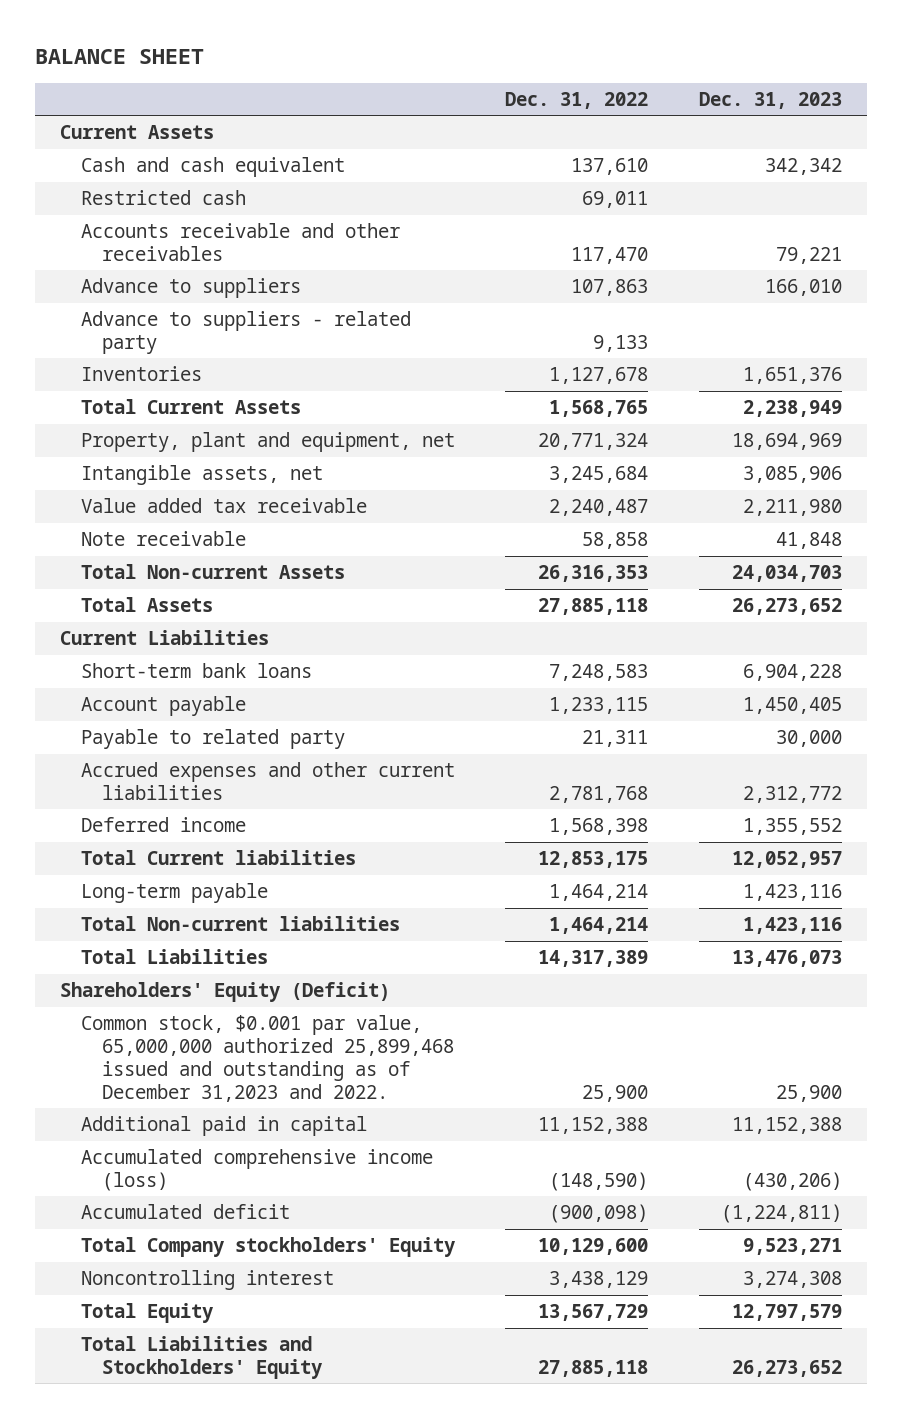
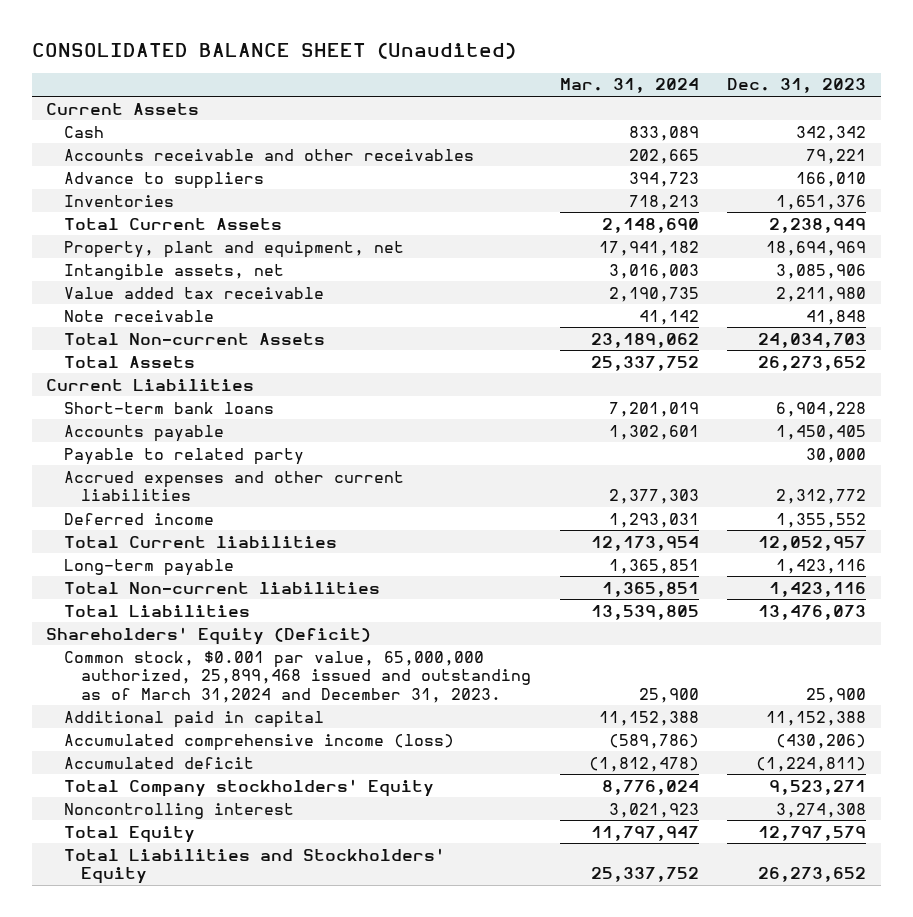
[34,48,204,64] BALANCE SHEET -> [31,41,516,59] CONSOLIDATED BALANCE SHEET (Unaudited)
[505,91,649,109] Dec. 31, 2022 -> none
none -> [559,78,699,94] Mar. 31, 2024
[80,190,246,206] Restricted cash -> none
[80,157,345,178] Cash and cash equivalent -> [63,125,104,138] Cash
[80,311,411,354] Advance to suppliers - related party -> none
[80,696,246,717] Account payable -> [63,424,224,442] Accounts payable
[80,1015,454,1102] Common stock, $0.001 par value, 65,000,000 authorized 25,899,468 issued and outstanding as of December 31,2023 and 2022. -> [63,650,532,703] Common stock, $0.001 par value, 65,000,000 authorized, 25,899,468 issued and outstanding as of March 31,2024 and December 31, 2023.

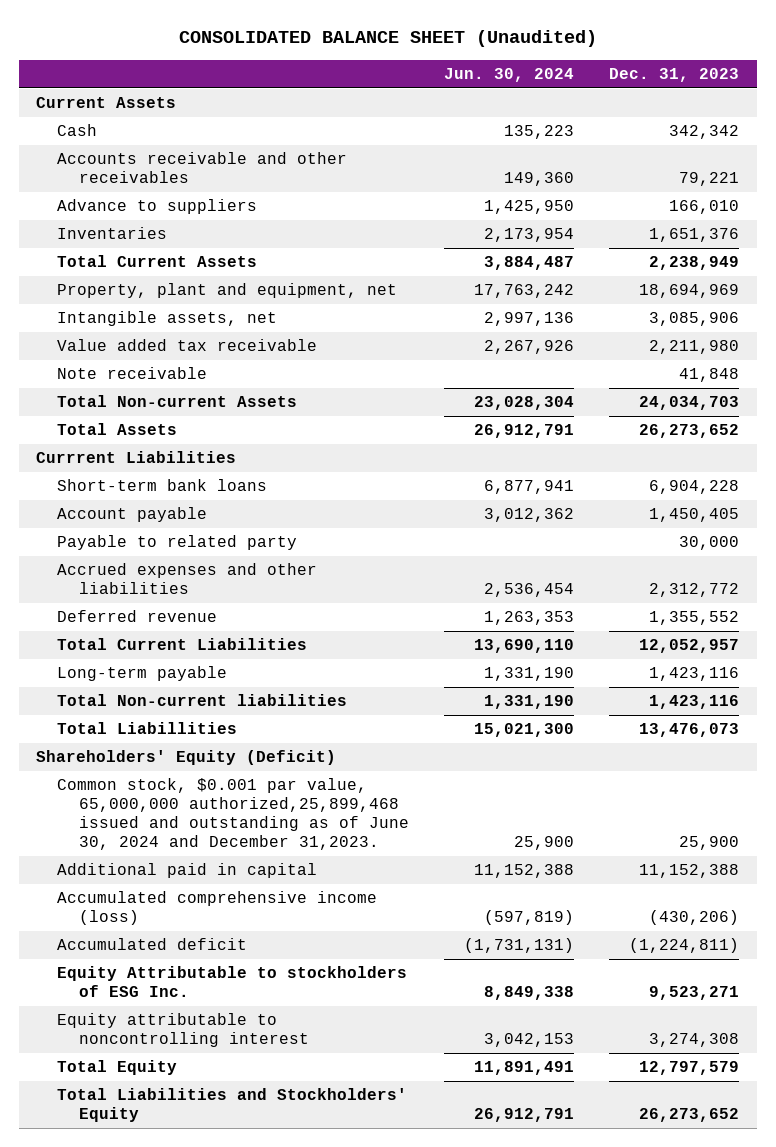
[559,78,699,94] Mar. 31, 2024 -> none
none -> [443,67,574,82] Jun. 30, 2024
[63,194,174,207] Inventories -> [57,227,168,240] Inventaries
[46,378,255,391] Current Liabilities -> [36,451,237,464] Currrent Liabilities
[63,424,224,442] Accounts payable -> [57,507,208,523] Account payable
[63,470,404,502] Accrued expenses and other current liabilities -> [57,563,318,595] Accrued expenses and other liabilities
[63,512,214,525] Deferred income -> [57,610,218,623] Deferred revenue
[63,535,337,548] Total Current liabilities -> [57,638,308,651] Total Current Liabilities
[63,604,250,617] Total Liabilities -> [57,722,238,735] Total Liabillities
[63,650,532,703] Common stock, $0.001 par value, 65,000,000 authorized, 25,899,468 issued and outstanding as of March 31,2024 and December 31, 2023. -> [57,778,409,851] Common stock, $0.001 par value, 65,000,000 authorized,25,899,468 issued and outstanding as of June 30, 2024 and December 31,2023.
[63,778,434,797] Total Company stockholders' Equity -> [57,966,408,998] Equity Attributable to stockholders of ESG Inc.
[63,802,294,819] Noncontrolling interest -> [57,1013,309,1048] Equity attributable to noncontrolling interest

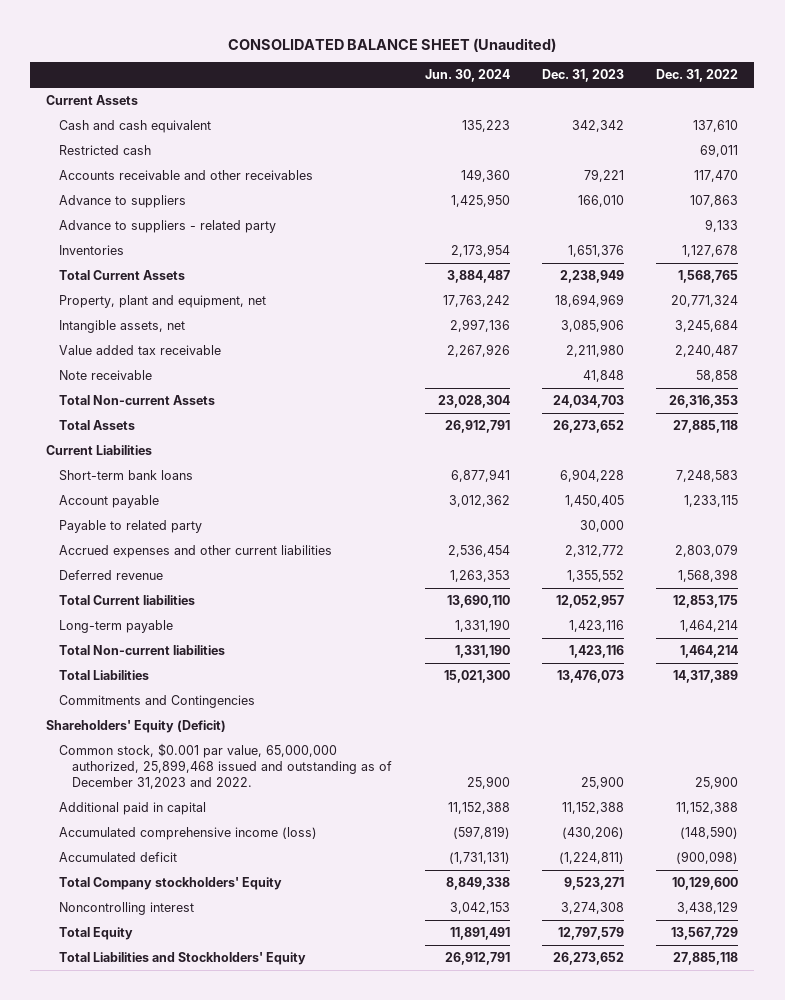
none -> [656,69,739,83] Dec. 31, 2022
[57,124,98,137] Cash -> [59,120,212,134] Cash and cash equivalent
none -> [59,145,152,156] Restricted cash
none -> [59,220,277,234] Advance to suppliers - related party
[57,227,168,240] Inventaries -> [59,245,125,256] Inventories
[36,451,237,464] Currrent Liabilities -> [46,445,153,456] Current Liabilities
[57,563,318,595] Accrued expenses and other liabilities -> [59,545,333,559] Accrued expenses and other current liabilities
[57,638,308,651] Total Current Liabilities -> [59,595,196,606] Total Current liabilities
[57,722,238,735] Total Liabillities -> [59,670,150,681] Total Liabilities
none -> [59,695,256,709] Commitments and Contingencies
[57,778,409,851] Common stock, $0.001 par value, 65,000,000 authorized,25,899,468 issued and outstanding as of June 30, 2024 and December 31,2023. -> [59,743,393,790] Common stock, $0.001 par value, 65,000,000 authorized, 25,899,468 issued and outstanding as of December 31,2023 and 2022.
[57,966,408,998] Equity Attributable to stockholders of ESG Inc. -> [59,877,283,891] Total Company stockholders' Equity
[57,1013,309,1048] Equity attributable to noncontrolling interest -> [59,902,195,916] Noncontrolling interest

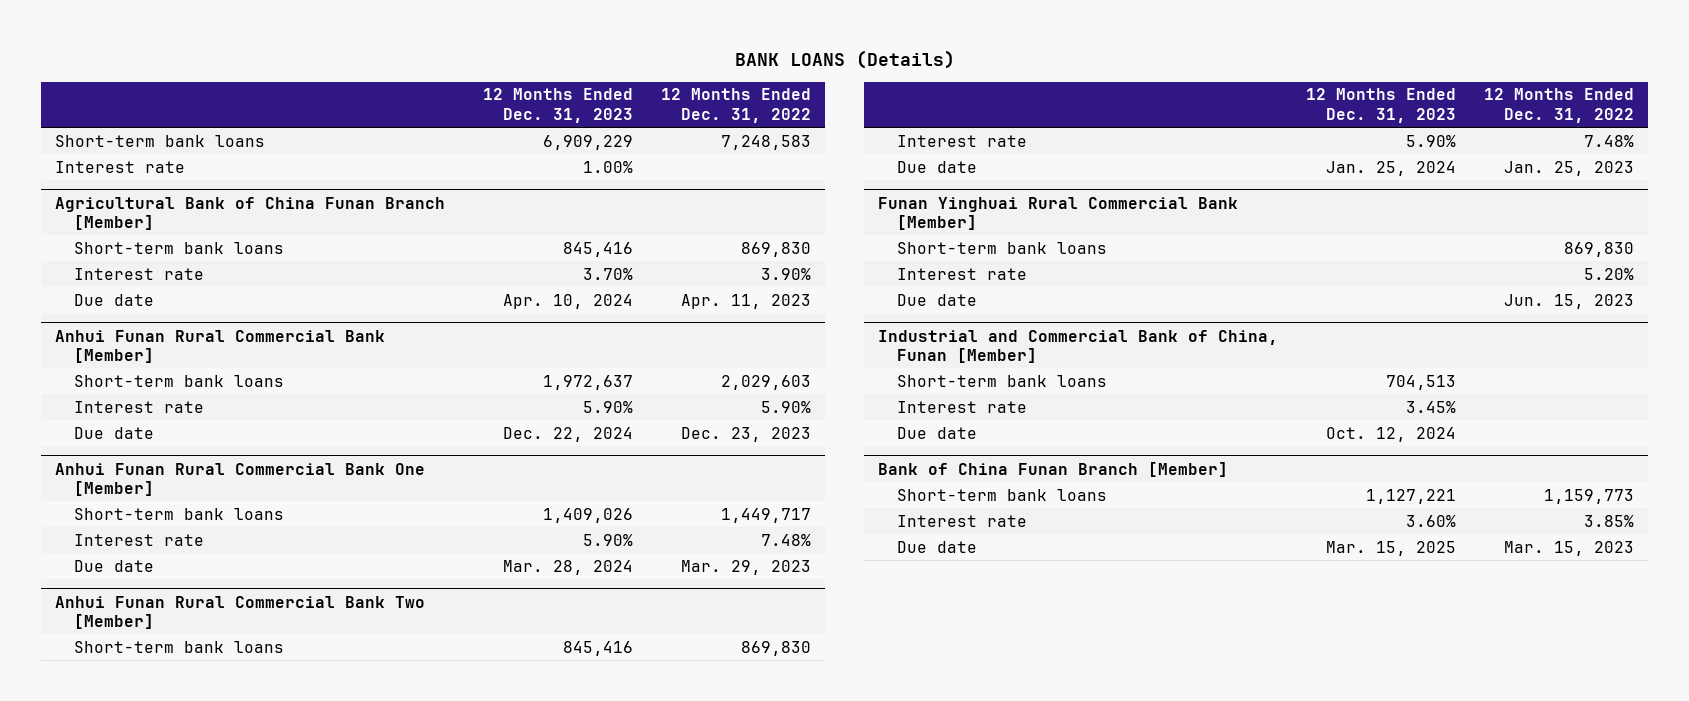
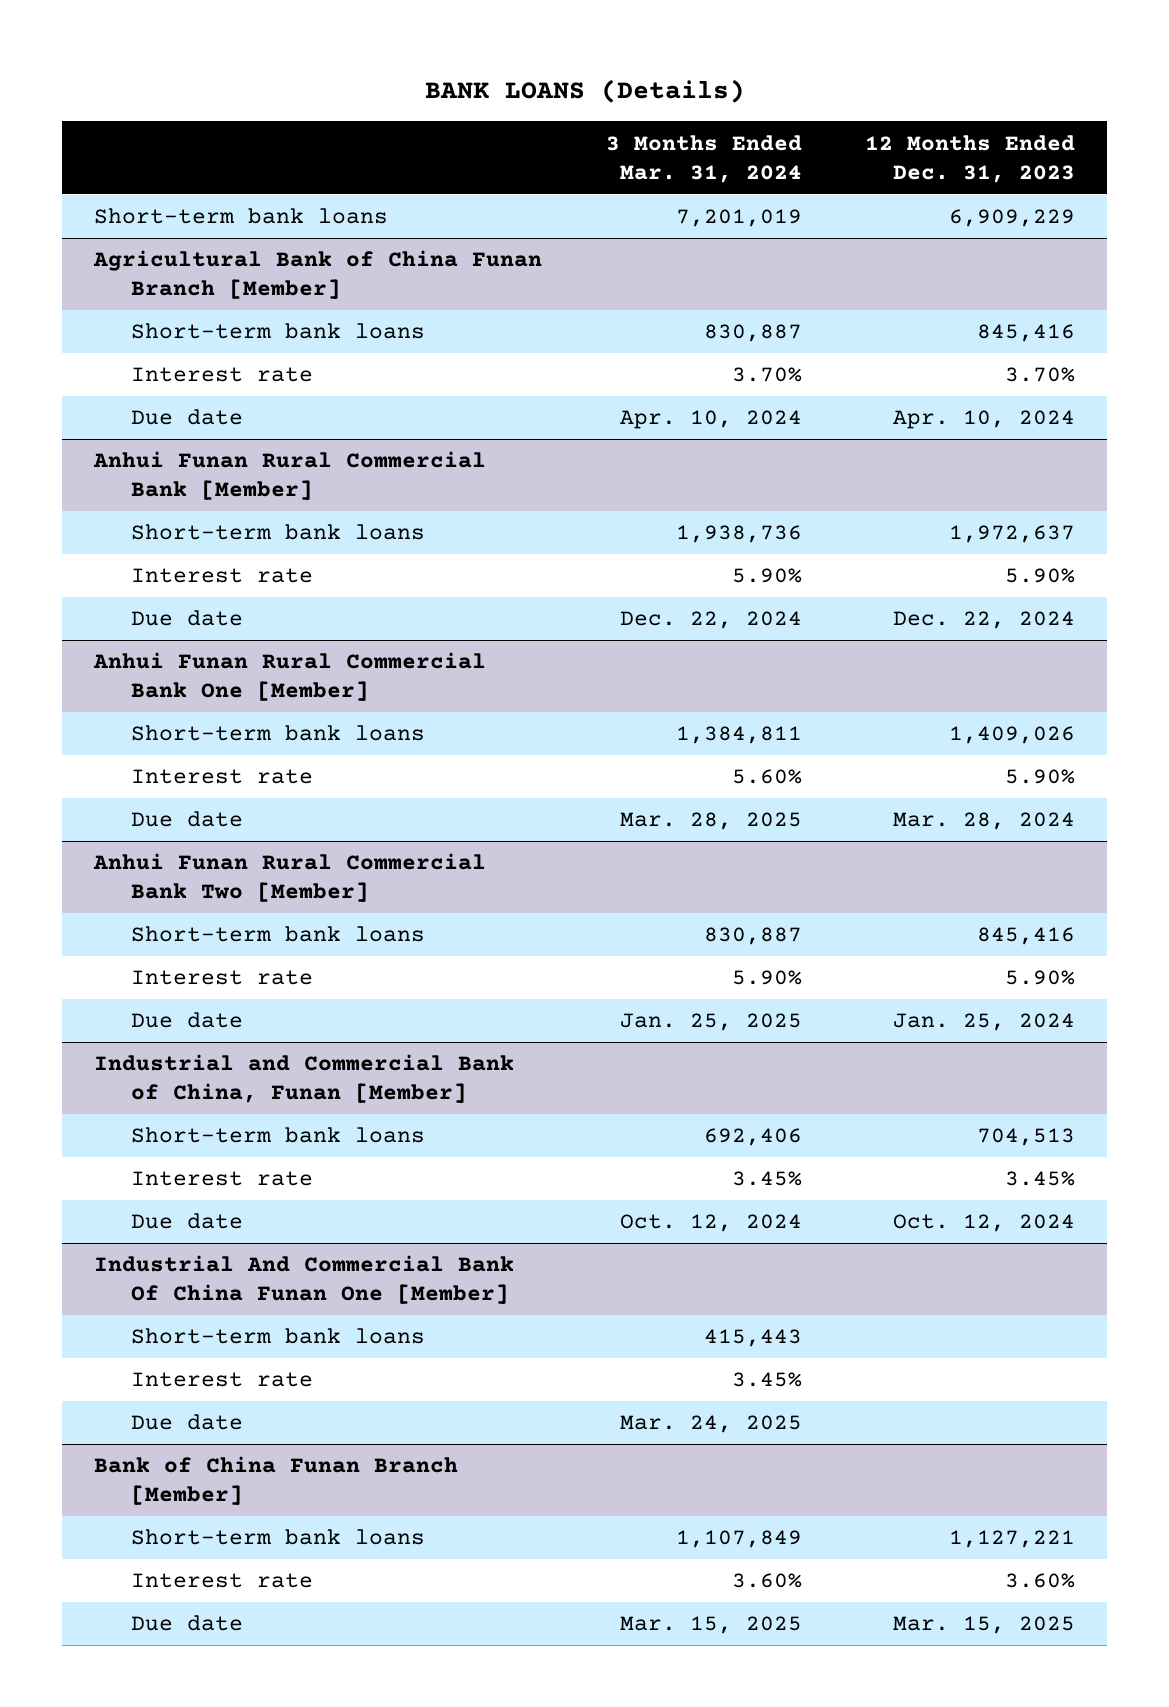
[660,88,811,123] 12 Months Ended Dec. 31, 2022 -> none
none -> [605,134,802,183] 3 Months Ended Mar. 31, 2024
[55,160,186,173] Interest rate -> none
[878,196,1239,231] Funan Yinghuai Rural Commercial Bank [Member] -> none
[896,241,1107,254] Short-term bank loans -> none
[896,267,1027,280] Interest rate -> none
[896,293,977,306] Due date -> none
none -> [93,1255,514,1305] Industrial And Commercial Bank Of China Funan One [Member]
none -> [130,1328,425,1345] Short-term bank loans
none -> [130,1372,313,1388] Interest rate
none -> [130,1414,243,1431] Due date

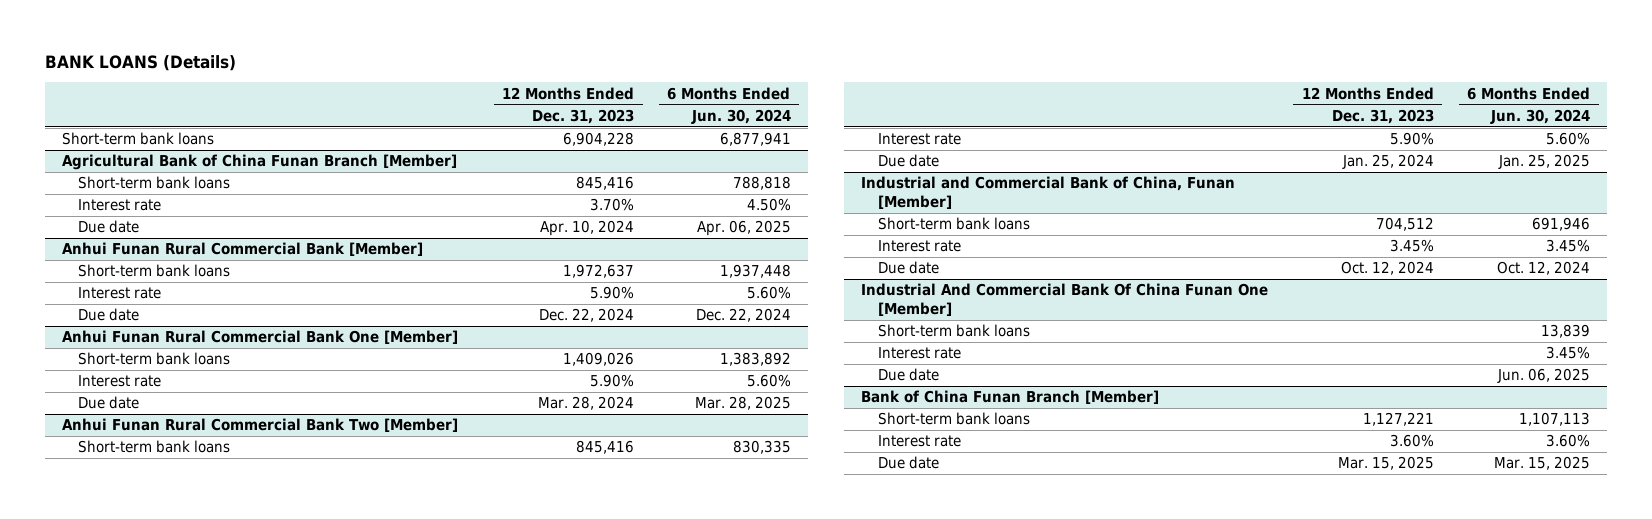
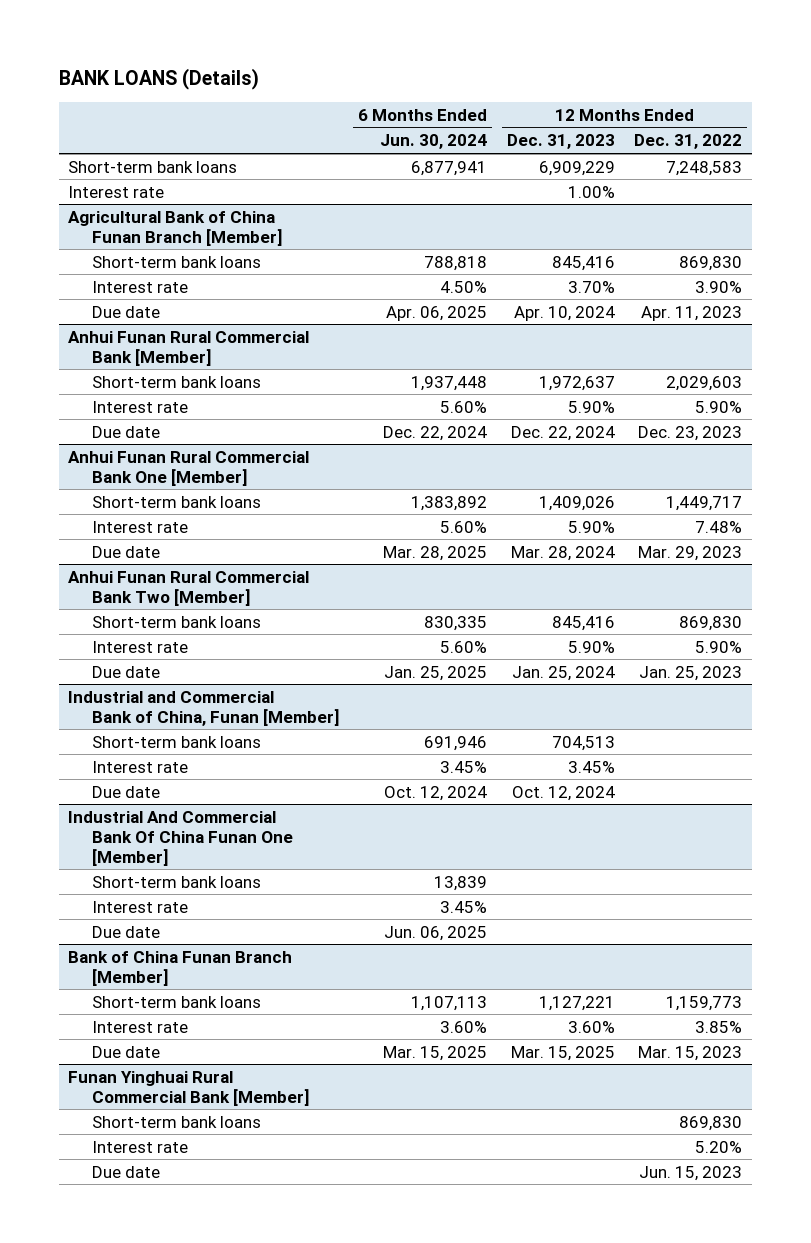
none -> [634,134,743,150] Dec. 31, 2022
[563,132,635,147] 6,904,228 -> [538,160,615,176] 6,909,229
none -> [68,185,165,198] Interest rate
[1375,217,1434,232] 704,512 -> [551,735,615,751] 704,513
none -> [68,1070,309,1106] Funan Yinghuai Rural Commercial Bank [Member]
none -> [91,1115,261,1128] Short-term bank loans
none -> [91,1140,188,1153] Interest rate
none -> [91,1165,160,1178] Due date

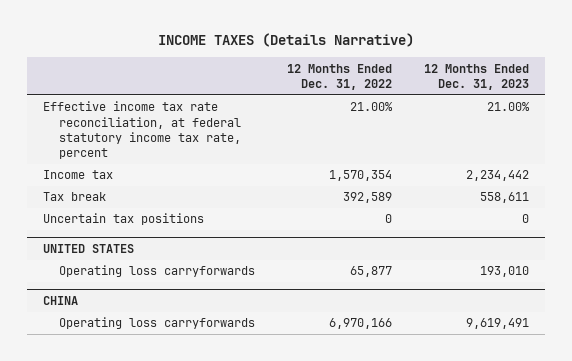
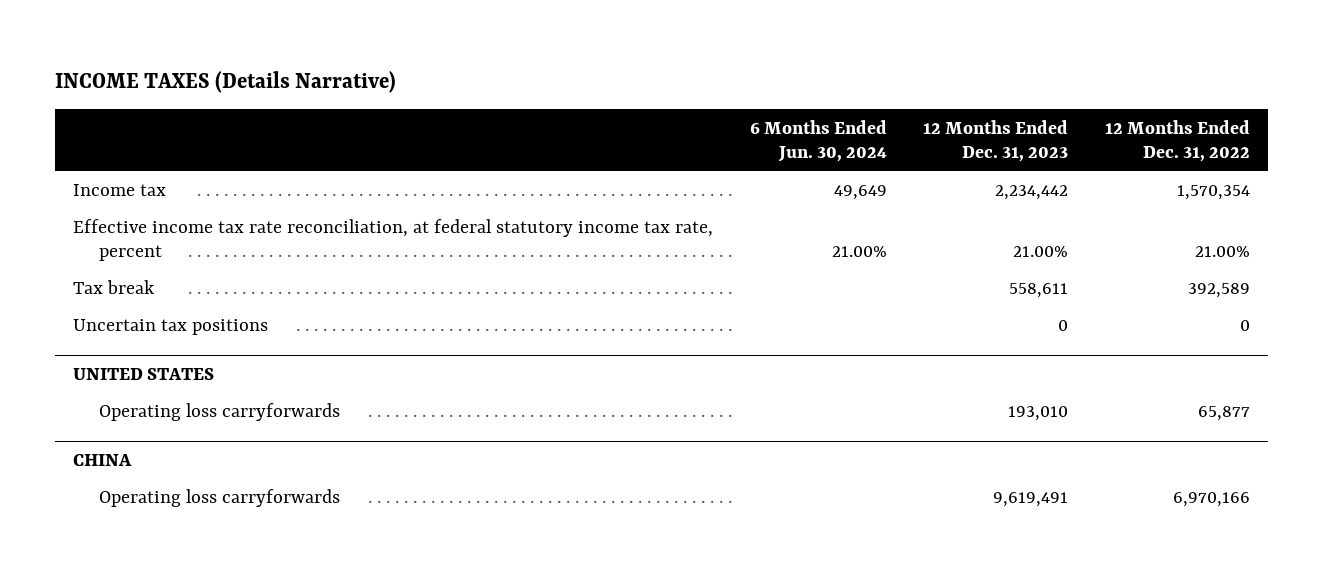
none -> [749,119,887,162] 6 Months Ended Jun. 30, 2024
[43,101,241,160] Effective income tax rate reconciliation, at federal statutory income tax rate, percent -> [73,218,714,261] Effective income tax rate reconciliation, at federal statutory income tax rate, percent

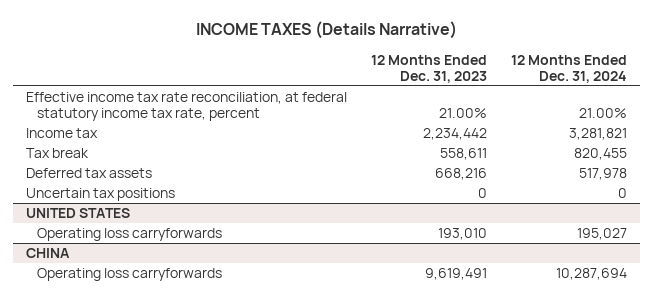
[749,119,887,162] 6 Months Ended Jun. 30, 2024 -> none
[1104,119,1250,162] 12 Months Ended Dec. 31, 2022 -> none
none -> [511,54,628,83] 12 Months Ended Dec. 31, 2024
[73,183,167,196] Income tax -> [25,128,98,139] Income tax
none -> [25,168,152,179] Deferred tax assets

